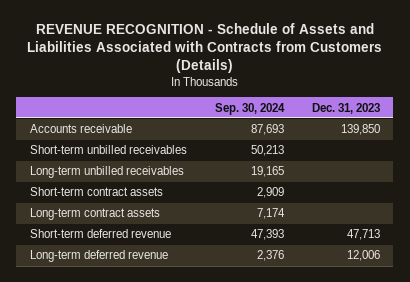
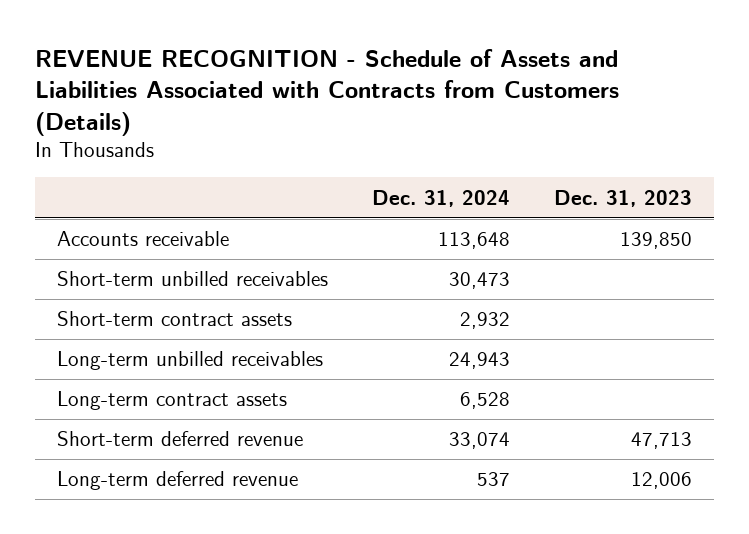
[214,102,285,115] Sep. 30, 2024 -> none
none -> [372,189,511,207] Dec. 31, 2024
[29,166,184,179] Long-term unbilled receivables -> [57,351,324,371] Long-term unbilled receivables

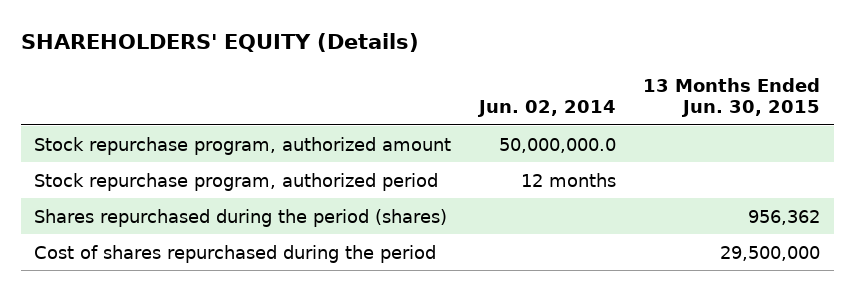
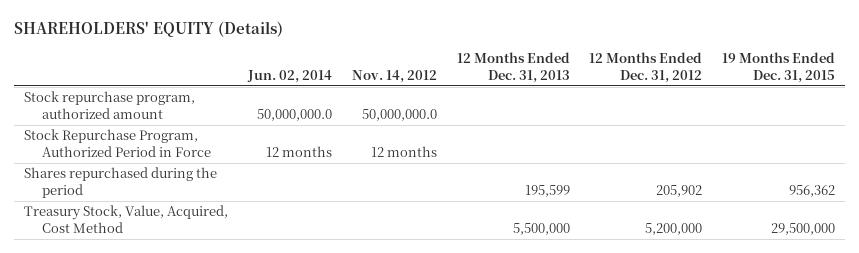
[643,77,821,118] 13 Months Ended Jun. 30, 2015 -> none
none -> [351,69,437,83] Nov. 14, 2012
none -> [456,51,570,83] 12 Months Ended Dec. 31, 2013
none -> [589,51,703,83] 12 Months Ended Dec. 31, 2012
none -> [722,51,836,83] 19 Months Ended Dec. 31, 2015
[34,172,439,191] Stock repurchase program, authorized period -> [23,129,212,158] Stock Repurchase Program, Authorized Period in Force
[34,208,448,227] Shares repurchased during the period (shares) -> [23,167,217,199] Shares repurchased during the period
[34,244,437,263] Cost of shares repurchased during the period -> [23,205,228,234] Treasury Stock, Value, Acquired, Cost Method

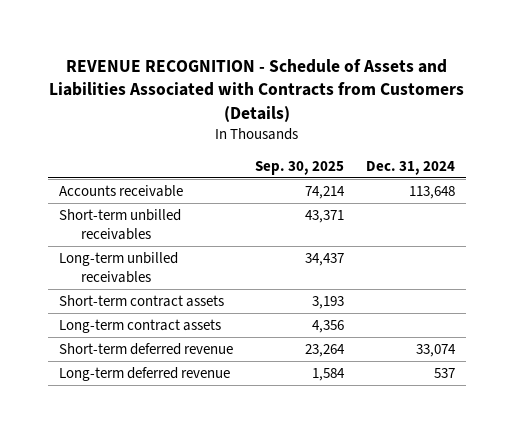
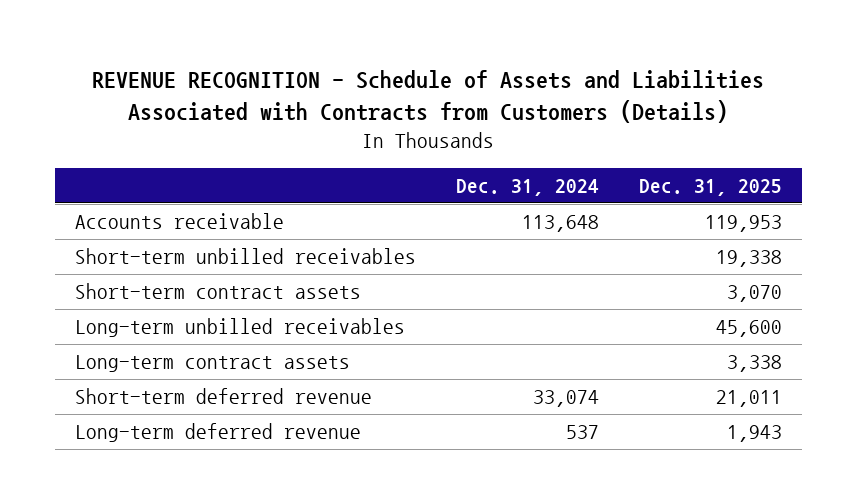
[254,161,344,176] Sep. 30, 2025 -> none
none -> [638,178,782,196] Dec. 31, 2025
[59,251,179,283] Long-term unbilled receivables -> [74,318,405,338] Long-term unbilled receivables

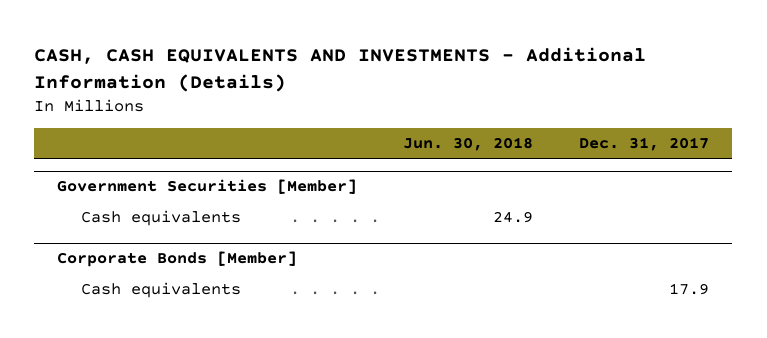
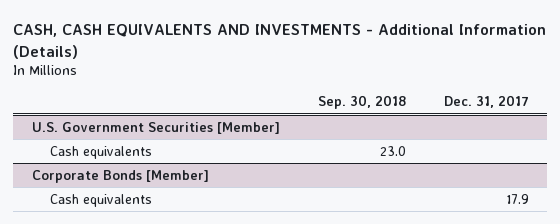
[403,137,534,152] Jun. 30, 2018 -> none
none -> [317,95,406,110] Sep. 30, 2018
[57,179,358,195] Government Securities [Member] -> [31,121,280,134] U.S. Government Securities [Member]

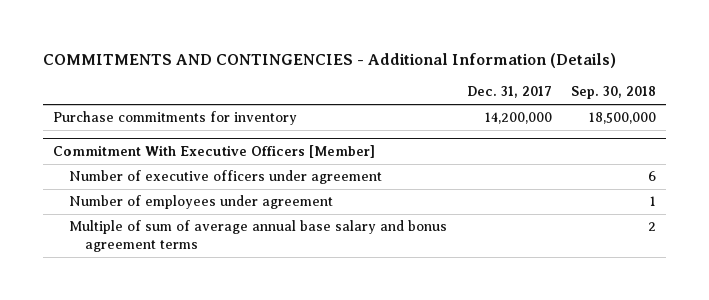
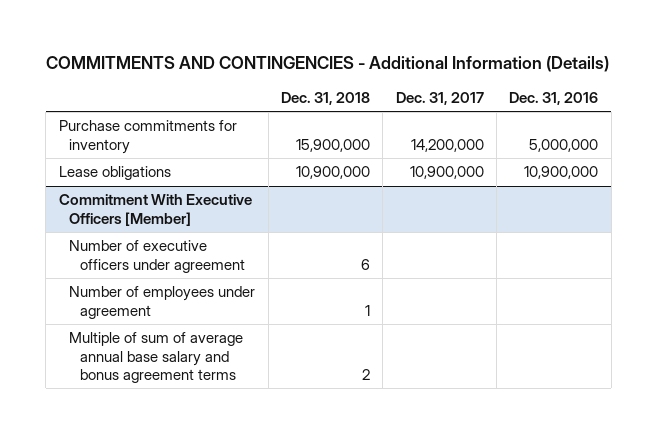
[570,86,656,100] Sep. 30, 2018 -> none
none -> [280,92,370,106] Dec. 31, 2018
none -> [509,92,599,106] Dec. 31, 2016
none -> [58,166,171,181] Lease obligations

